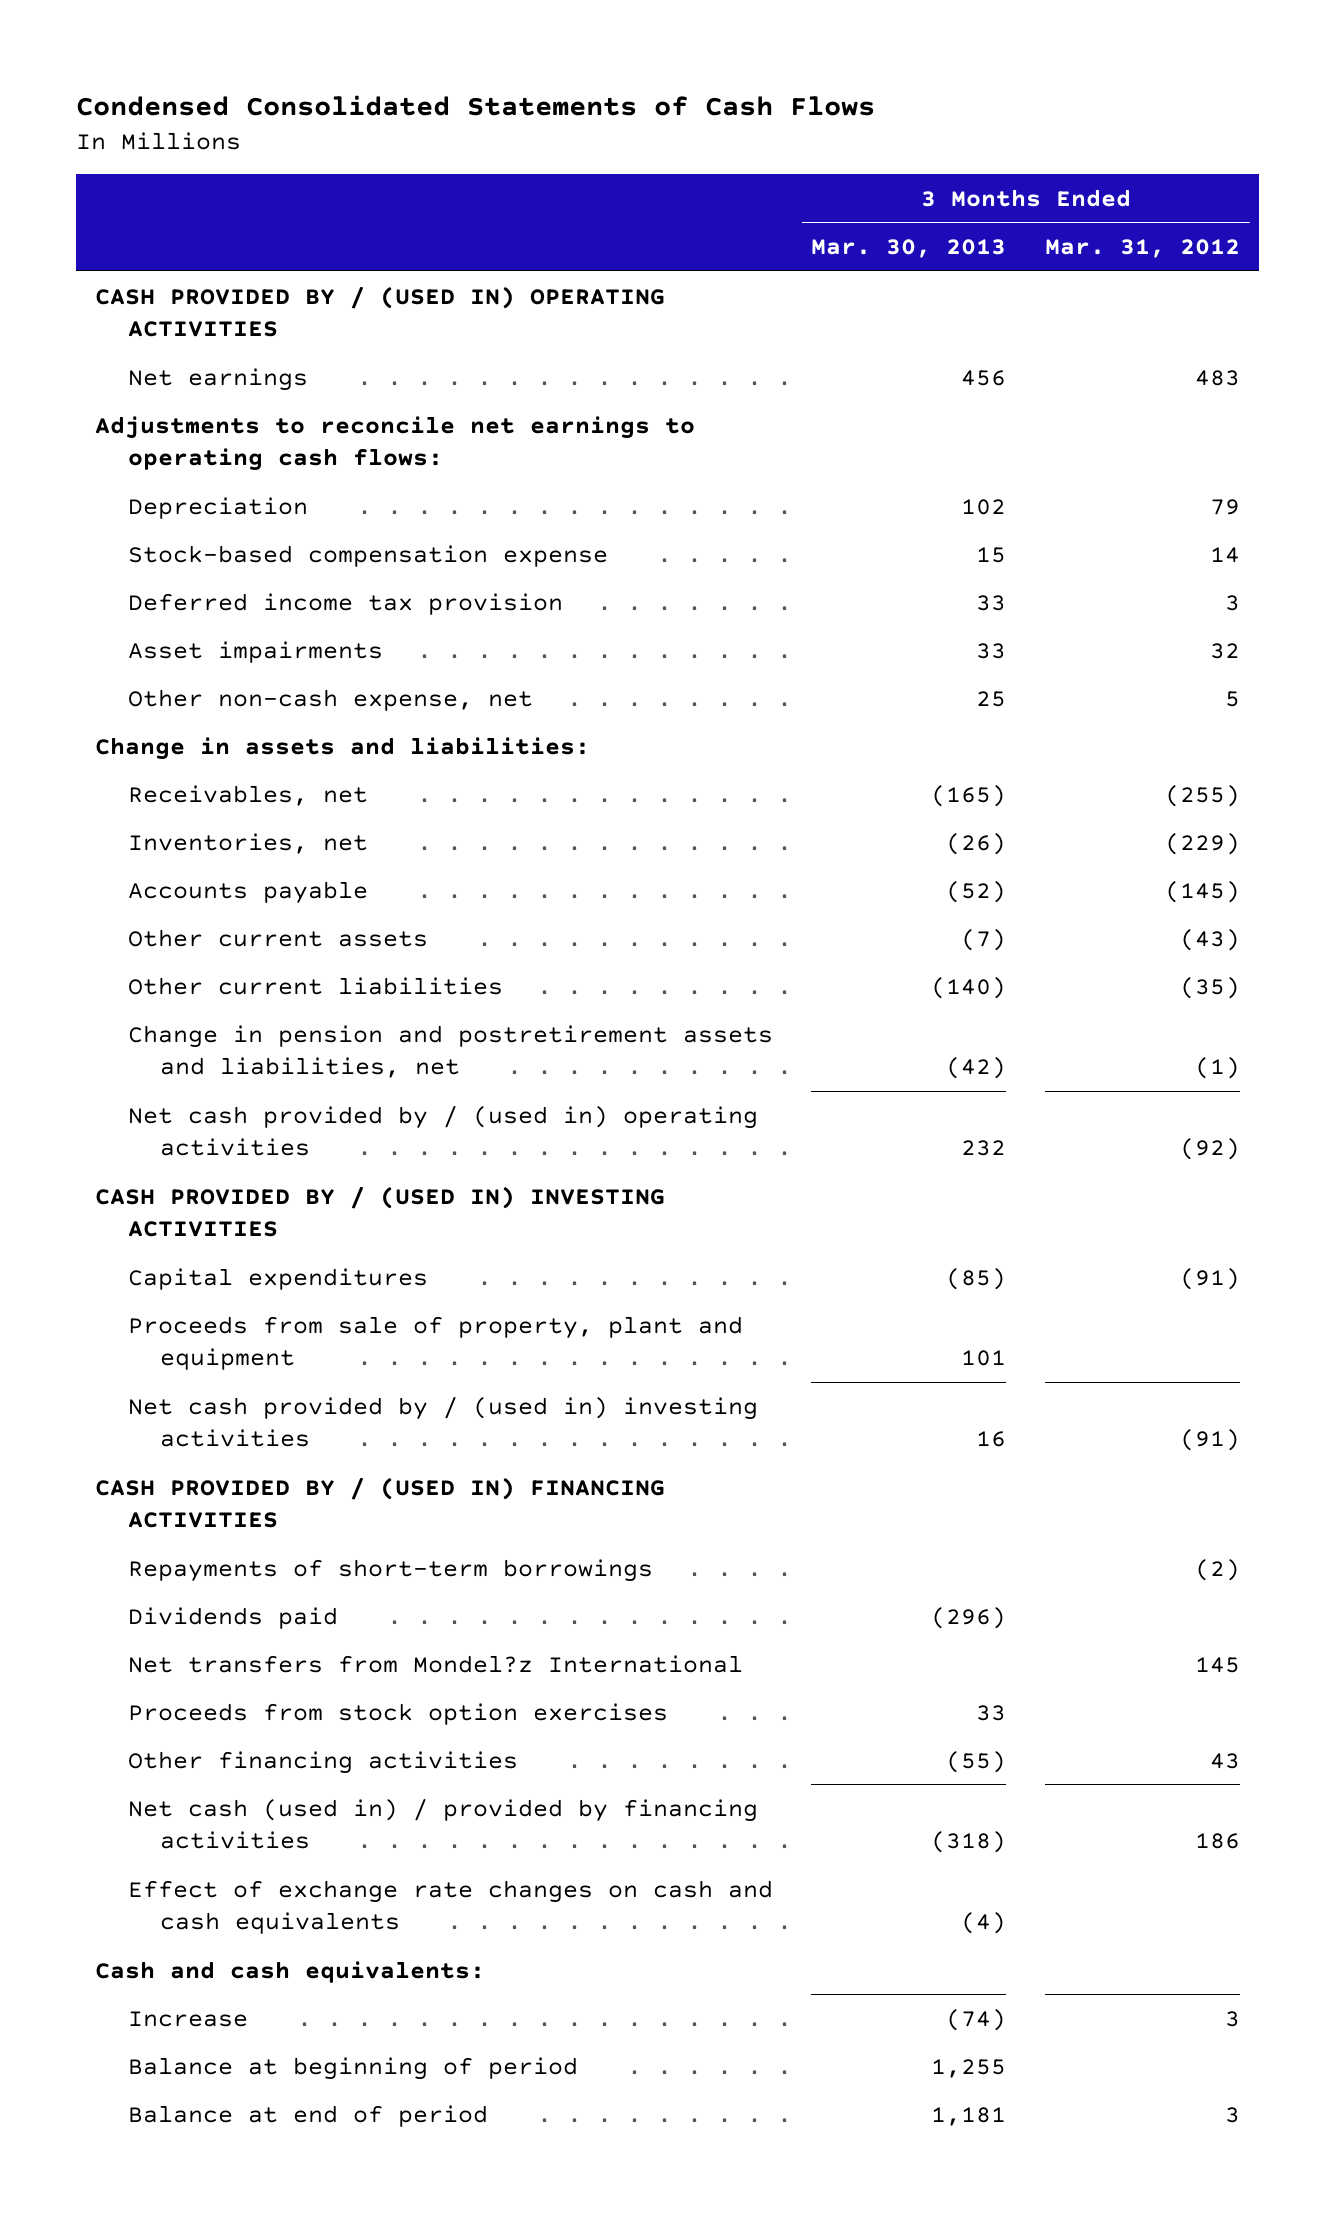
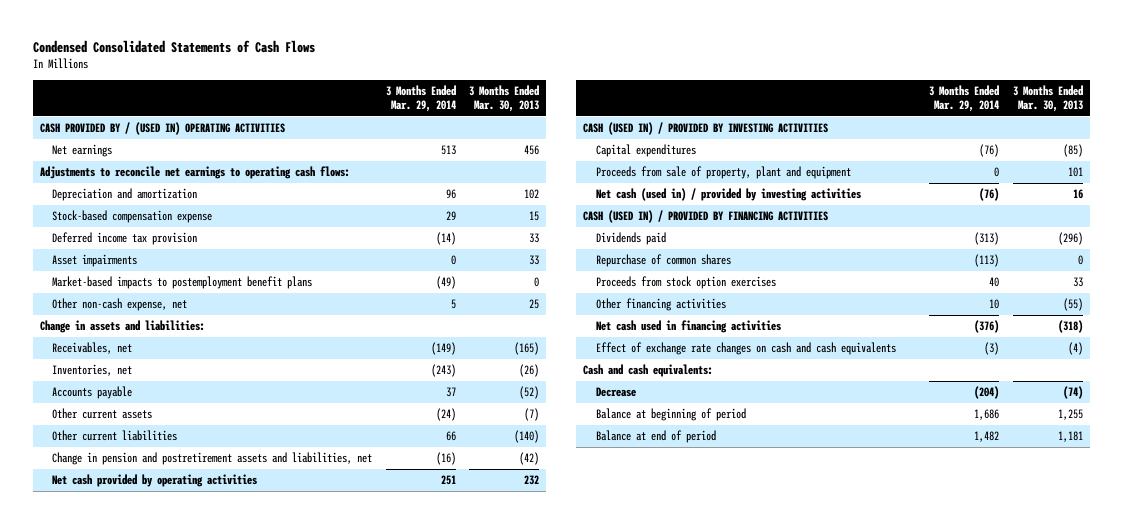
[1045,238,1241,258] Mar. 31, 2012 -> none
none -> [385,84,456,113] 3 Months Ended Mar. 29, 2014
[127,496,308,519] Depreciation -> [52,188,198,202] Depreciation and amortization
none -> [52,276,313,290] Market-based impacts to postemployment benefit plans
[127,1104,758,1156] Net cash provided by / (used in) operating activities -> [52,474,258,488] Net cash provided by operating activities
[95,1185,666,1237] CASH PROVIDED BY / (USED IN) INVESTING ACTIVITIES -> [583,122,829,136] CASH (USED IN) / PROVIDED BY INVESTING ACTIVITIES
[127,1558,653,1582] Repayments of short-term borrowings -> none
[127,1395,758,1447] Net cash provided by / (used in) investing activities -> [595,188,861,202] Net cash (used in) / provided by investing activities
[95,1476,666,1528] CASH PROVIDED BY / (USED IN) FINANCING ACTIVITIES -> [583,210,829,224] CASH (USED IN) / PROVIDED BY FINANCING ACTIVITIES
[127,1654,743,1673] Net transfers from Mondel?z International -> none
none -> [595,254,731,268] Repurchase of common shares
[127,1797,758,1849] Net cash (used in) / provided by financing activities -> [595,320,781,334] Net cash used in financing activities
[127,2010,248,2027] Increase -> [595,387,636,398] Decrease

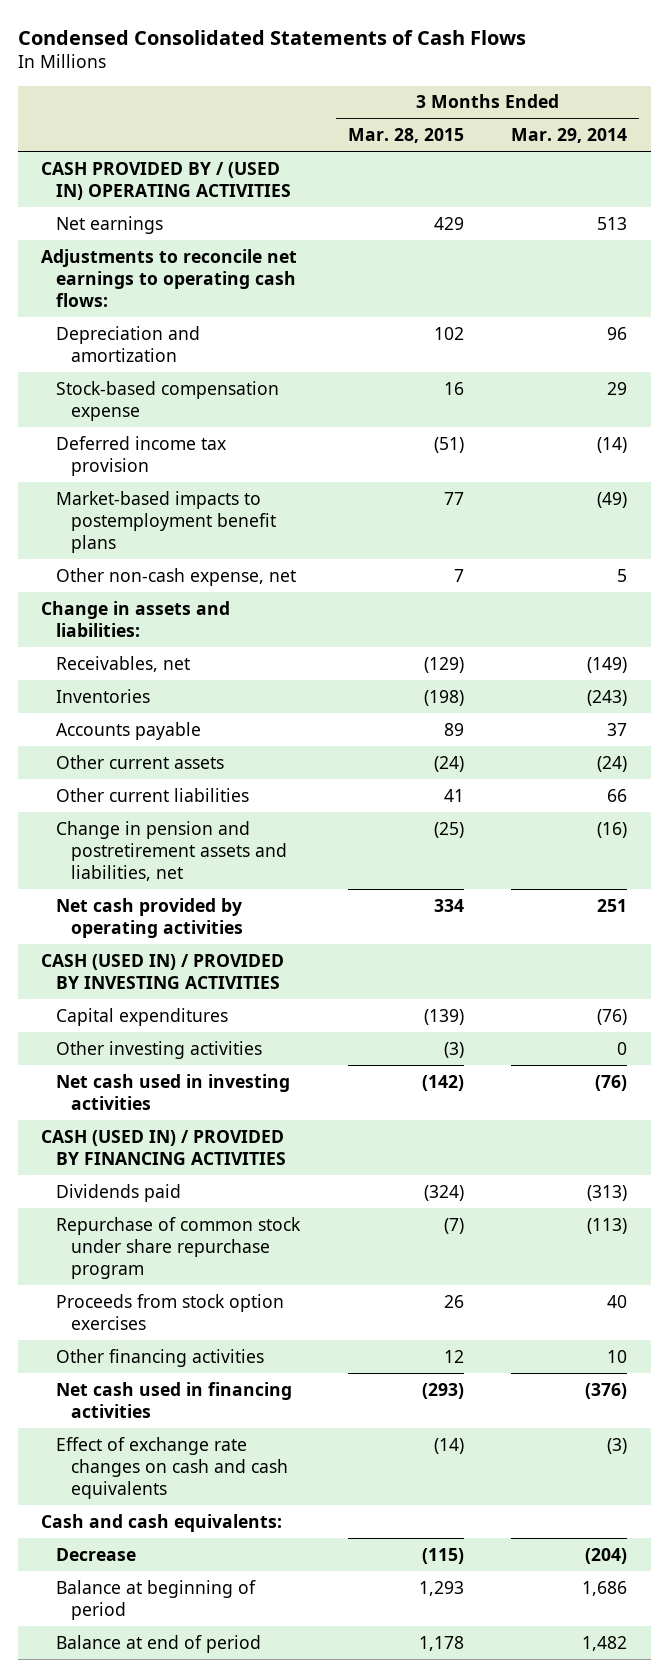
[469,84,540,113] 3 Months Ended Mar. 30, 2013 -> none
none -> [347,128,464,144] Mar. 28, 2015
[52,254,138,268] Asset impairments -> none
[52,364,133,377] Inventories, net -> [56,688,151,703] Inventories
[595,166,851,180] Proceeds from sale of property, plant and equipment -> none
none -> [56,1040,263,1059] Other investing activities
[595,188,861,202] Net cash (used in) / provided by investing activities -> [56,1073,291,1110] Net cash used in investing activities
[595,254,731,268] Repurchase of common shares -> [56,1216,302,1280] Repurchase of common stock under share repurchase program

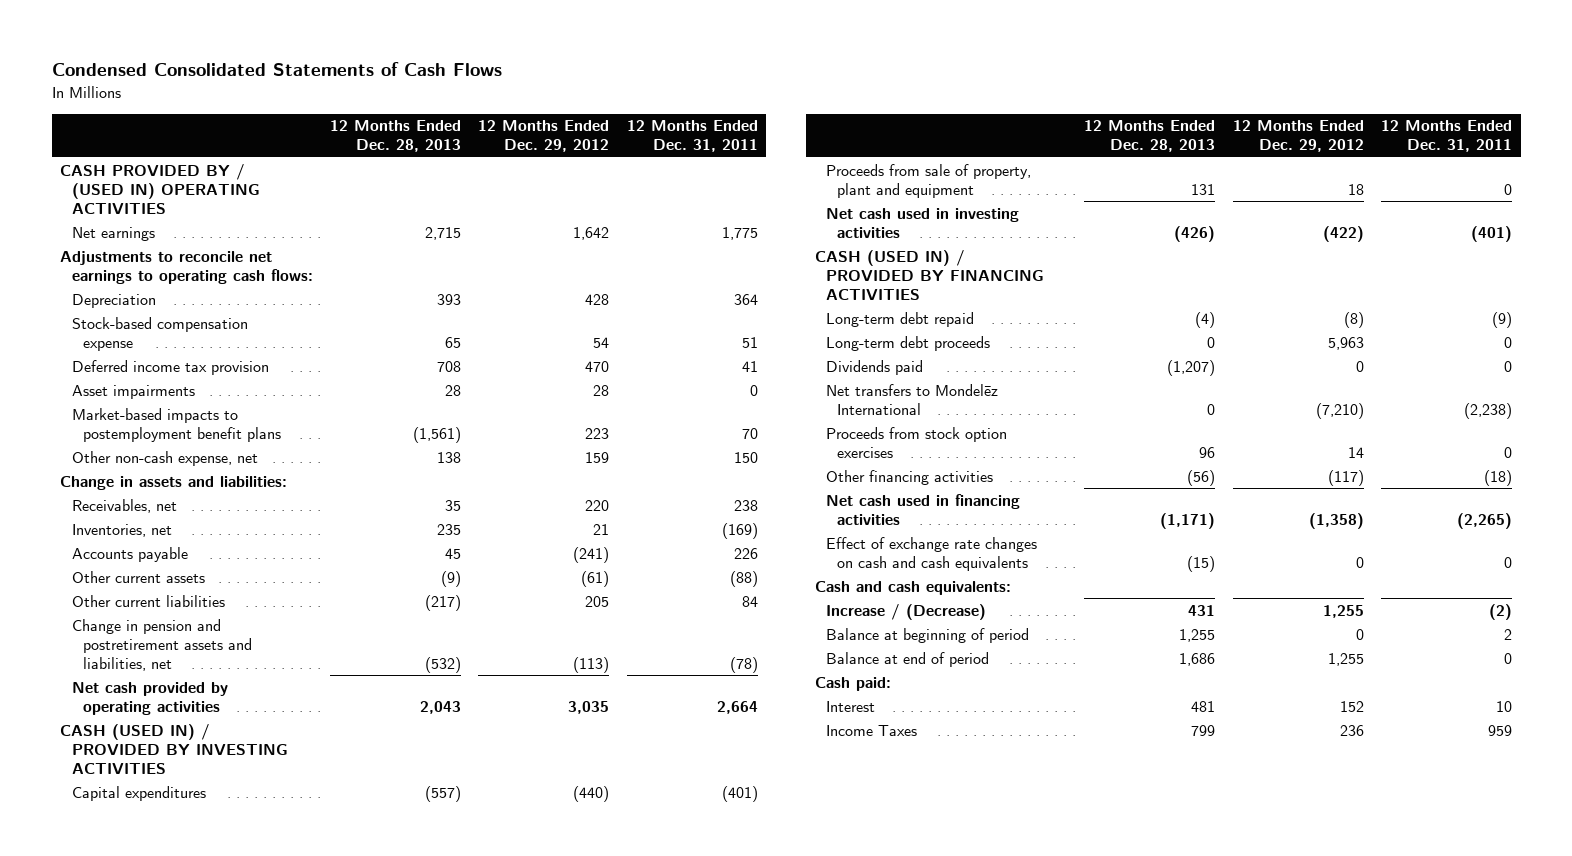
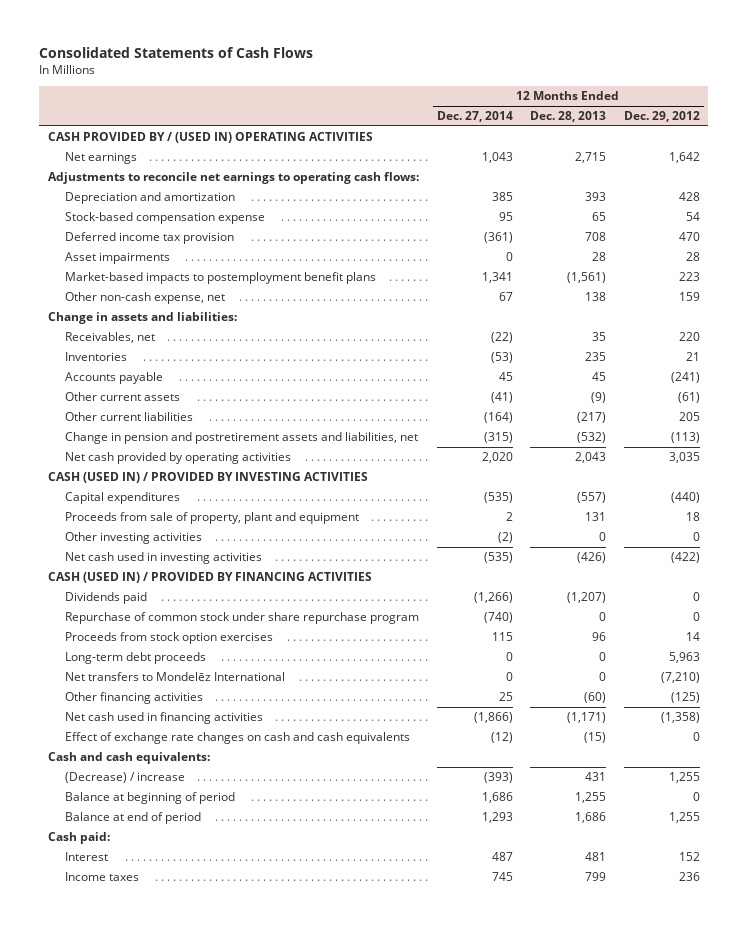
[51,62,502,77] Condensed Consolidated Statements of Cash Flows -> [39,46,314,58] Consolidated Statements of Cash Flows
[626,120,758,153] 12 Months Ended Dec. 31, 2011 -> none
none -> [436,111,513,123] Dec. 27, 2014
[71,293,156,308] Depreciation -> [65,192,236,205] Depreciation and amortization
[71,523,172,537] Inventories, net -> [65,352,128,362] Inventories
none -> [65,532,203,545] Other investing activities
[826,311,975,327] Long-term debt repaid -> none
none -> [65,612,420,625] Repurchase of common stock under share repurchase program
[826,335,991,351] Long-term debt proceeds -> [65,652,207,665] Long-term debt proceeds
[826,383,999,415] Net transfers to Mondelēz International -> [65,672,286,682] Net transfers to Mondelēz International
[1187,469,1216,486] (56) -> [584,692,607,704] (60)
[1327,469,1364,486] (117) -> [670,692,700,704] (125)
[826,603,987,620] Increase / (Decrease) -> [65,772,186,784] (Decrease) / increase
[826,724,918,736] Income Taxes -> [65,872,140,882] Income taxes

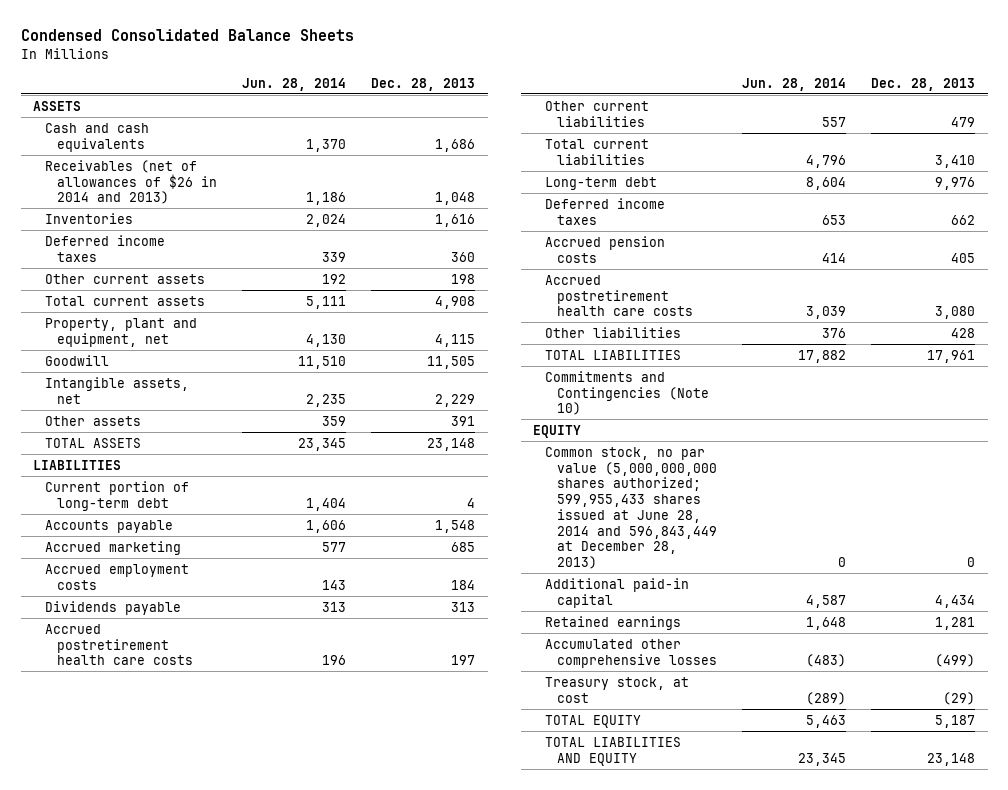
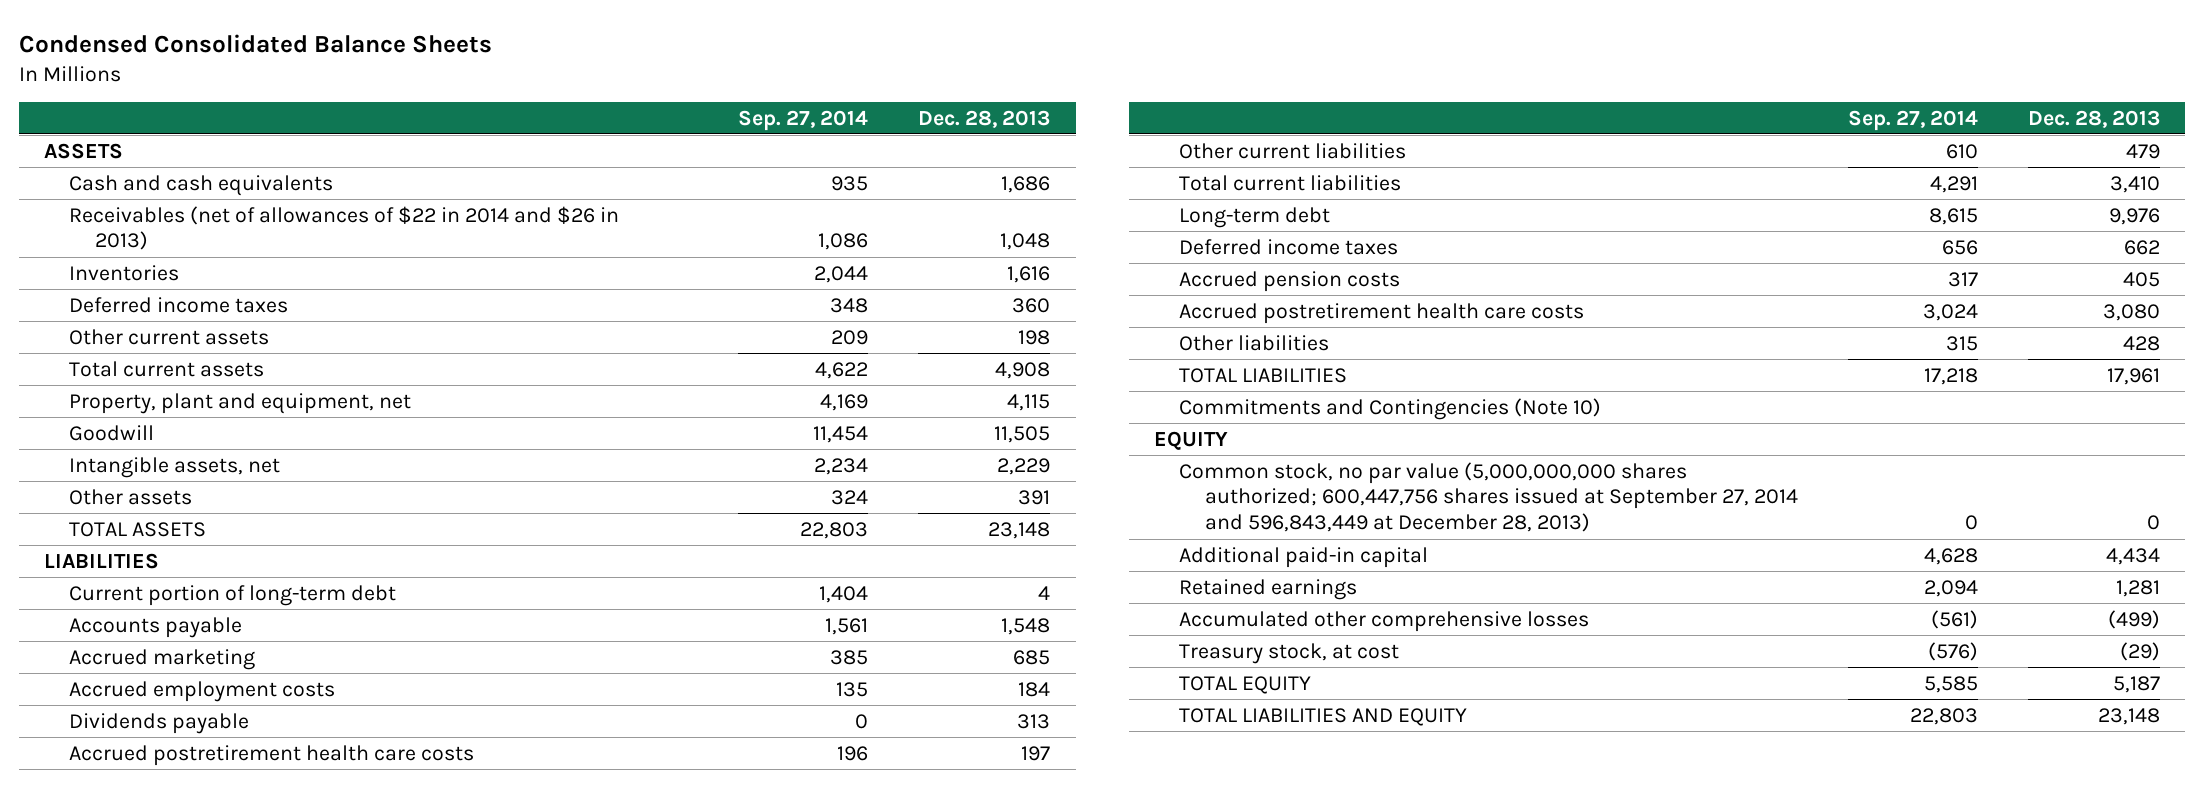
[241,77,346,91] Jun. 28, 2014 -> none
none -> [738,109,869,131] Sep. 27, 2014
[45,159,217,205] Receivables (net of allowances of $26 in 2014 and 2013) -> [69,205,620,251] Receivables (net of allowances of $22 in 2014 and $26 in 2013)
[545,446,717,570] Common stock, no par value (5,000,000,000 shares authorized; 599,955,433 shares issued at June 28, 2014 and 596,843,449 at December 28, 2013) -> [1179,461,1799,533] Common stock, no par value (5,000,000,000 shares authorized; 600,447,756 shares issued at September 27, 2014 and 596,843,449 at December 28, 2013)

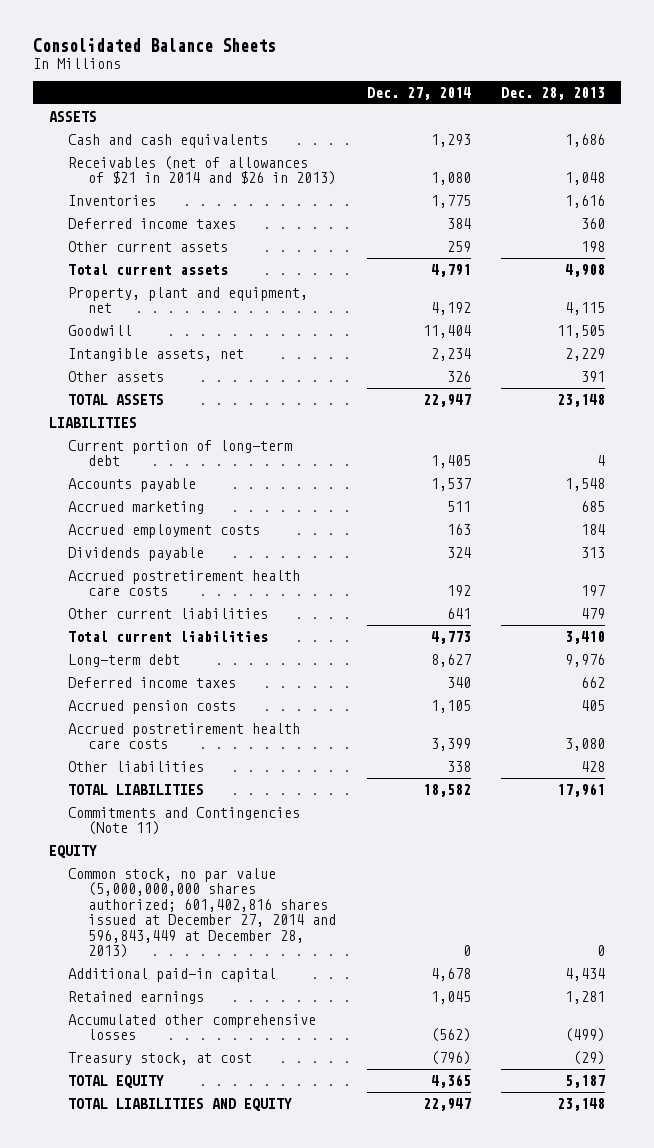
[18,33,492,53] Condensed Consolidated Balance Sheets -> [33,38,277,53] Consolidated Balance Sheets
[738,109,869,131] Sep. 27, 2014 -> none
none -> [366,86,471,100] Dec. 27, 2014
[69,205,620,251] Receivables (net of allowances of $22 in 2014 and $26 in 2013) -> [68,155,336,186] Receivables (net of allowances of $21 in 2014 and $26 in 2013)
[1179,397,1602,420] Commitments and Contingencies (Note 10) -> [68,806,301,836] Commitments and Contingencies (Note 11)
[1179,461,1799,533] Common stock, no par value (5,000,000,000 shares authorized; 600,447,756 shares issued at September 27, 2014 and 596,843,449 at December 28, 2013) -> [68,867,336,959] Common stock, no par value (5,000,000,000 shares authorized; 601,402,816 shares issued at December 27, 2014 and 596,843,449 at December 28, 2013)

